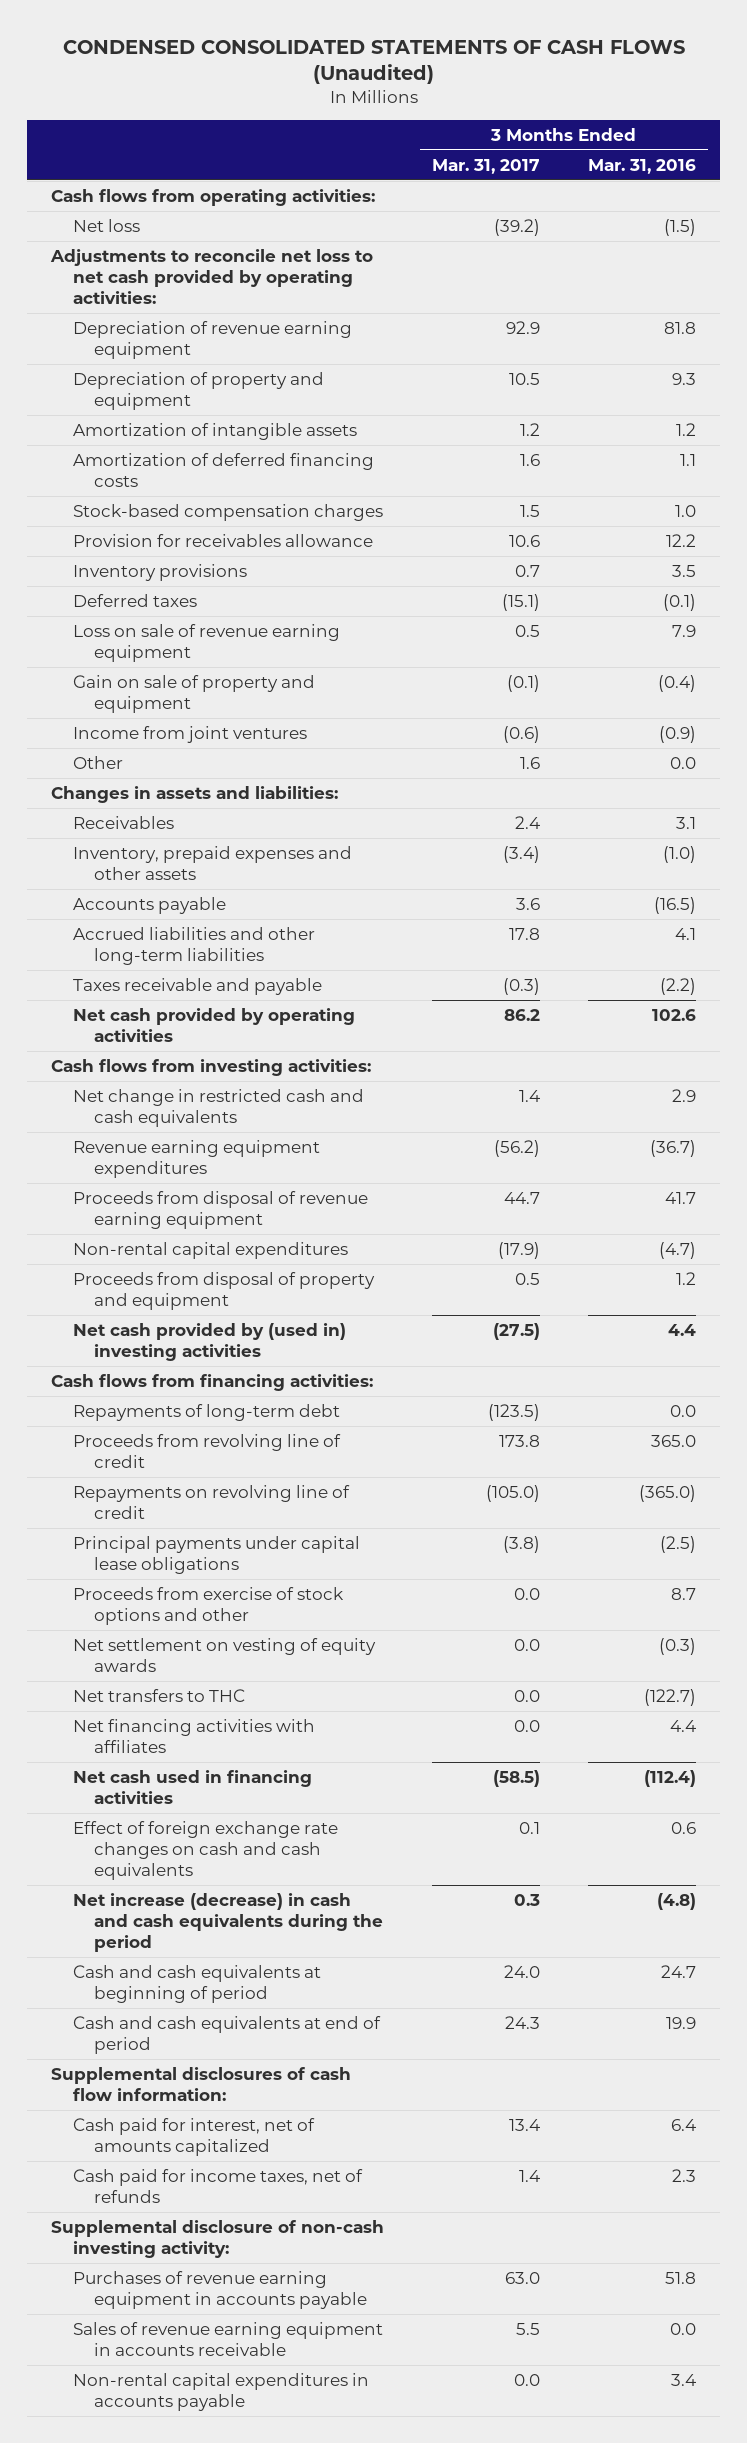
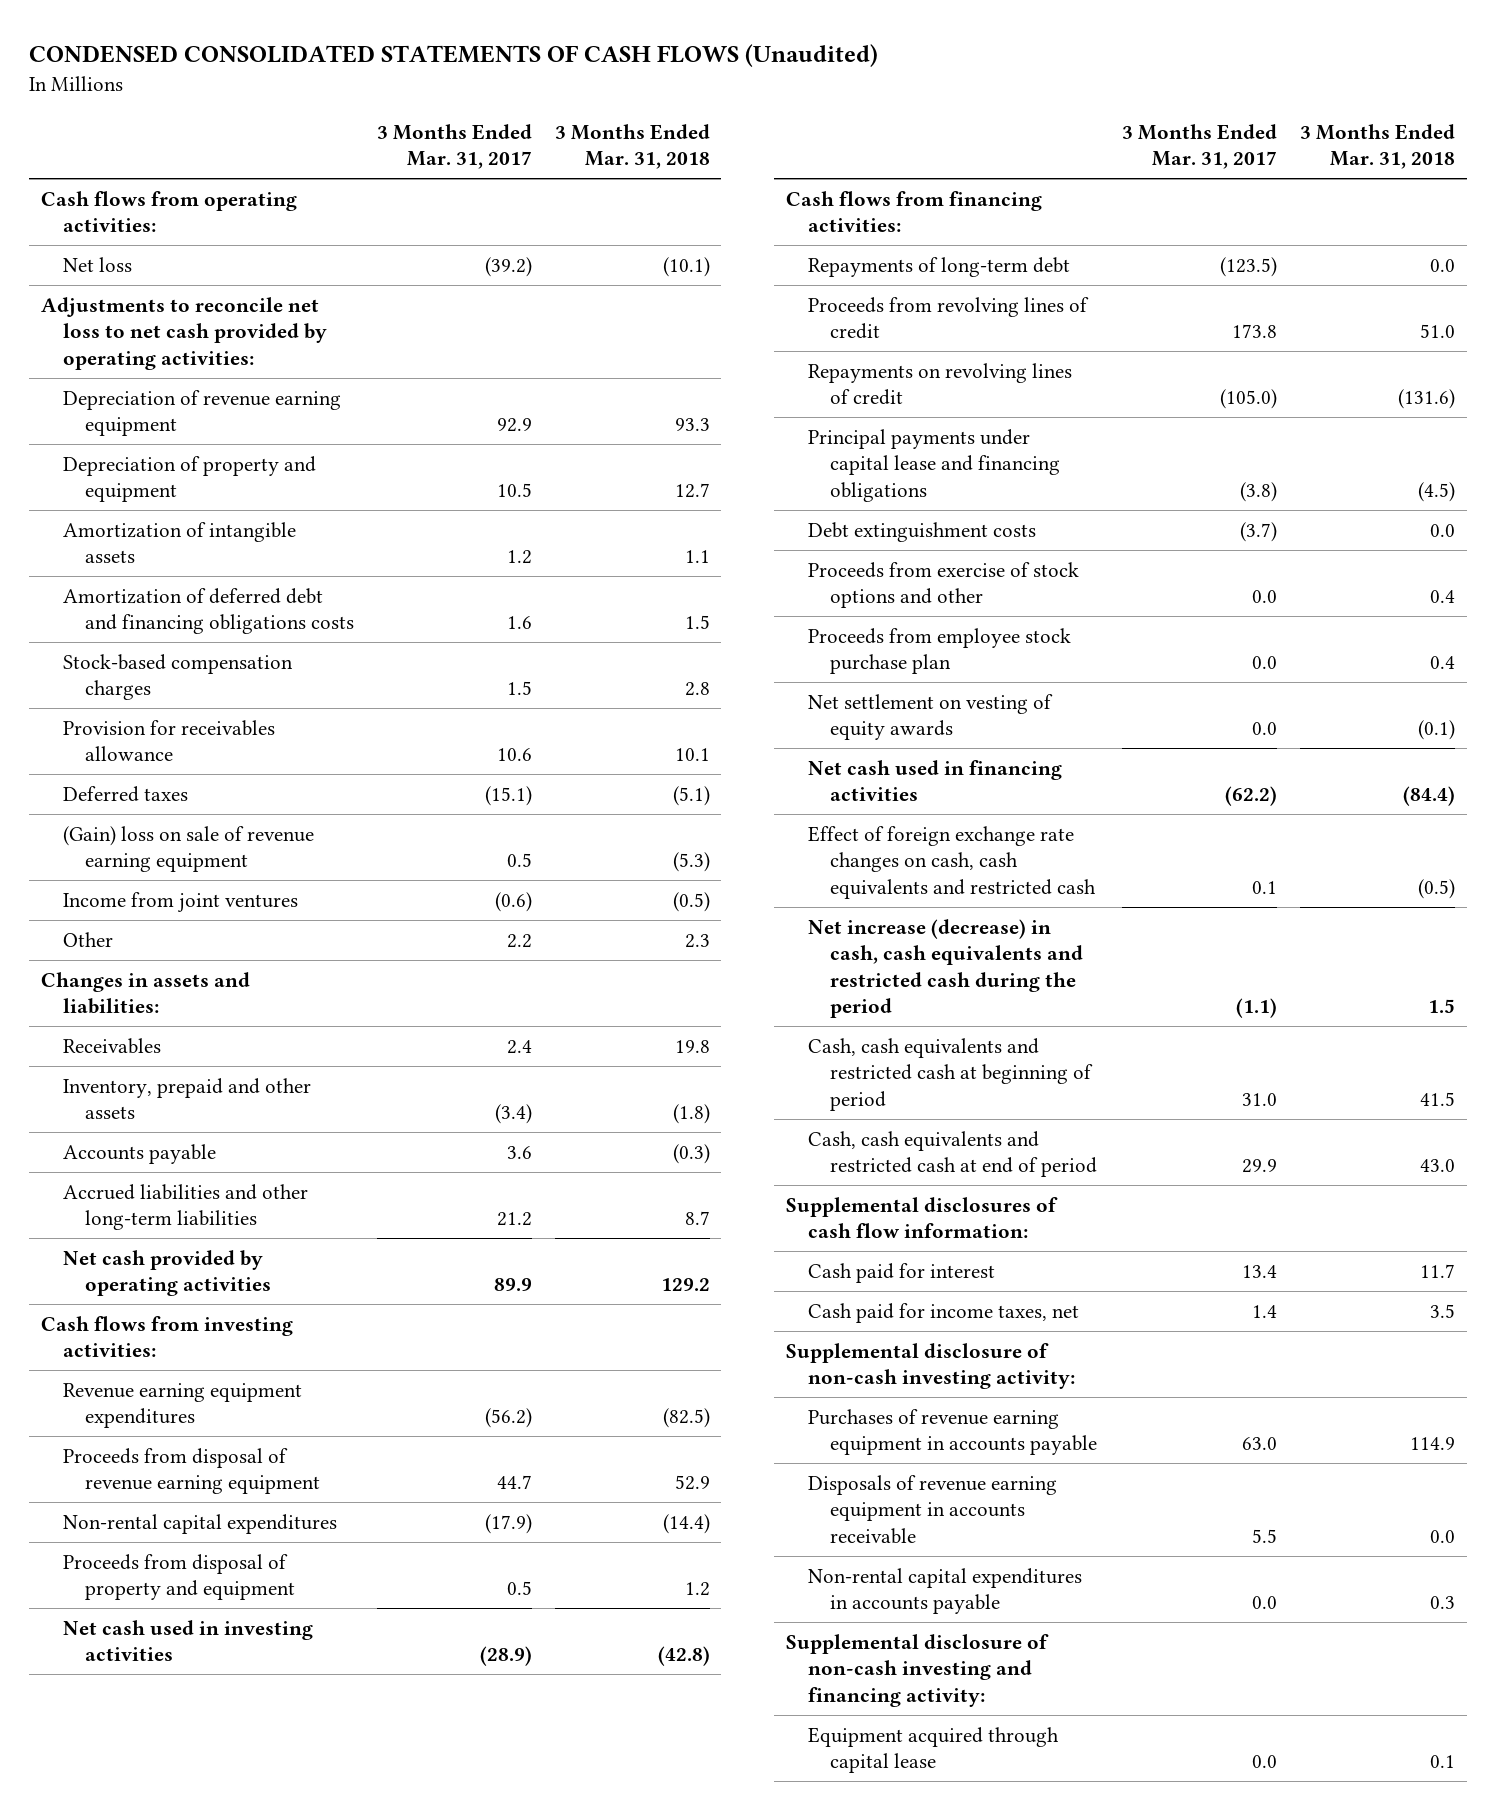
[588,158,697,174] Mar. 31, 2016 -> none
none -> [554,123,710,170] 3 Months Ended Mar. 31, 2018
[72,452,374,488] Amortization of deferred financing costs -> [62,587,354,635] Amortization of deferred debt and financing obligations costs
[72,563,247,581] Inventory provisions -> none
[72,674,315,714] Gain on sale of property and equipment -> none
[72,623,340,663] Loss on sale of revenue earning equipment -> [62,825,314,873] (Gain) loss on sale of revenue earning equipment
[520,756,541,769] 1.6 -> [506,933,532,948] 2.2
[72,845,352,881] Inventory, prepaid expenses and other assets -> [62,1077,311,1120] Inventory, prepaid and other assets
[72,977,322,995] Taxes receivable and payable -> none
[509,927,541,940] 17.8 -> [496,1212,532,1227] 21.2
[504,1008,541,1021] 86.2 -> [493,1278,532,1292] 89.9
[72,1088,364,1128] Net change in restricted cash and cash equivalents -> none
[72,1322,346,1362] Net cash provided by (used in) investing activities -> [62,1619,313,1662] Net cash used in investing activities
[493,1322,541,1340] (27.5) -> [479,1646,532,1667] (28.9)
[72,1433,341,1469] Proceeds from revolving line of credit -> [808,296,1090,340] Proceeds from revolving lines of credit
[72,1484,350,1520] Repayments on revolving line of credit -> [808,362,1073,406] Repayments on revolving lines of credit
[72,1535,360,1575] Principal payments under capital lease obligations -> [808,428,1061,502] Principal payments under capital lease and financing obligations
none -> [808,521,1037,542] Debt extinguishment costs
none -> [808,627,1072,675] Proceeds from employee stock purchase plan
[72,1688,245,1702] Net transfers to THC -> none
[72,1718,315,1754] Net financing activities with affiliates -> none
[493,1769,541,1787] (58.5) -> [1225,786,1278,807] (62.2)
[72,1820,338,1881] Effect of foreign exchange rate changes on cash and cash equivalents -> [808,825,1097,899] Effect of foreign exchange rate changes on cash, cash equivalents and restricted cash
[72,1892,384,1953] Net increase (decrease) in cash and cash equivalents during the period -> [808,918,1084,1019] Net increase (decrease) in cash, cash equivalents and restricted cash during the period
[514,1893,541,1906] 0.3 -> [1236,998,1278,1019] (1.1)
[72,1964,321,2004] Cash and cash equivalents at beginning of period -> [808,1037,1094,1111] Cash, cash equivalents and restricted cash at beginning of period
[504,1964,541,1978] 24.0 -> [1242,1092,1278,1106] 31.0
[72,2015,381,2055] Cash and cash equivalents at end of period -> [808,1130,1098,1178] Cash, cash equivalents and restricted cash at end of period
[505,2015,541,2029] 24.3 -> [1242,1159,1278,1174] 29.9
[72,2117,315,2157] Cash paid for interest, net of amounts capitalized -> [808,1262,996,1283] Cash paid for interest
[72,2168,363,2204] Cash paid for income taxes, net of refunds -> [808,1302,1080,1323] Cash paid for income taxes, net
[72,2321,383,2357] Sales of revenue earning equipment in accounts receivable -> [808,1474,1058,1544] Disposals of revenue earning equipment in accounts receivable
none -> [785,1633,1049,1707] Supplemental disclosure of non-cash investing and financing activity:
none -> [808,1726,1060,1774] Equipment acquired through capital lease

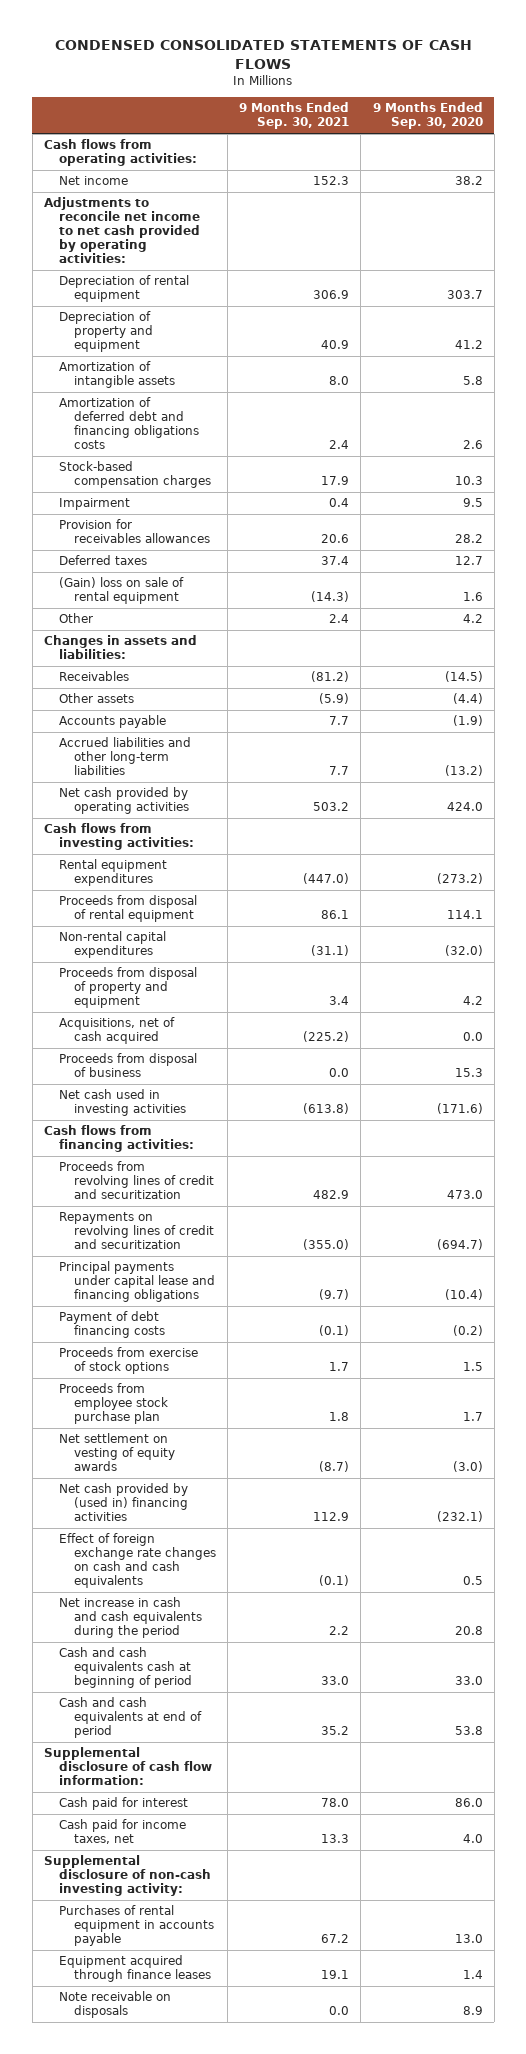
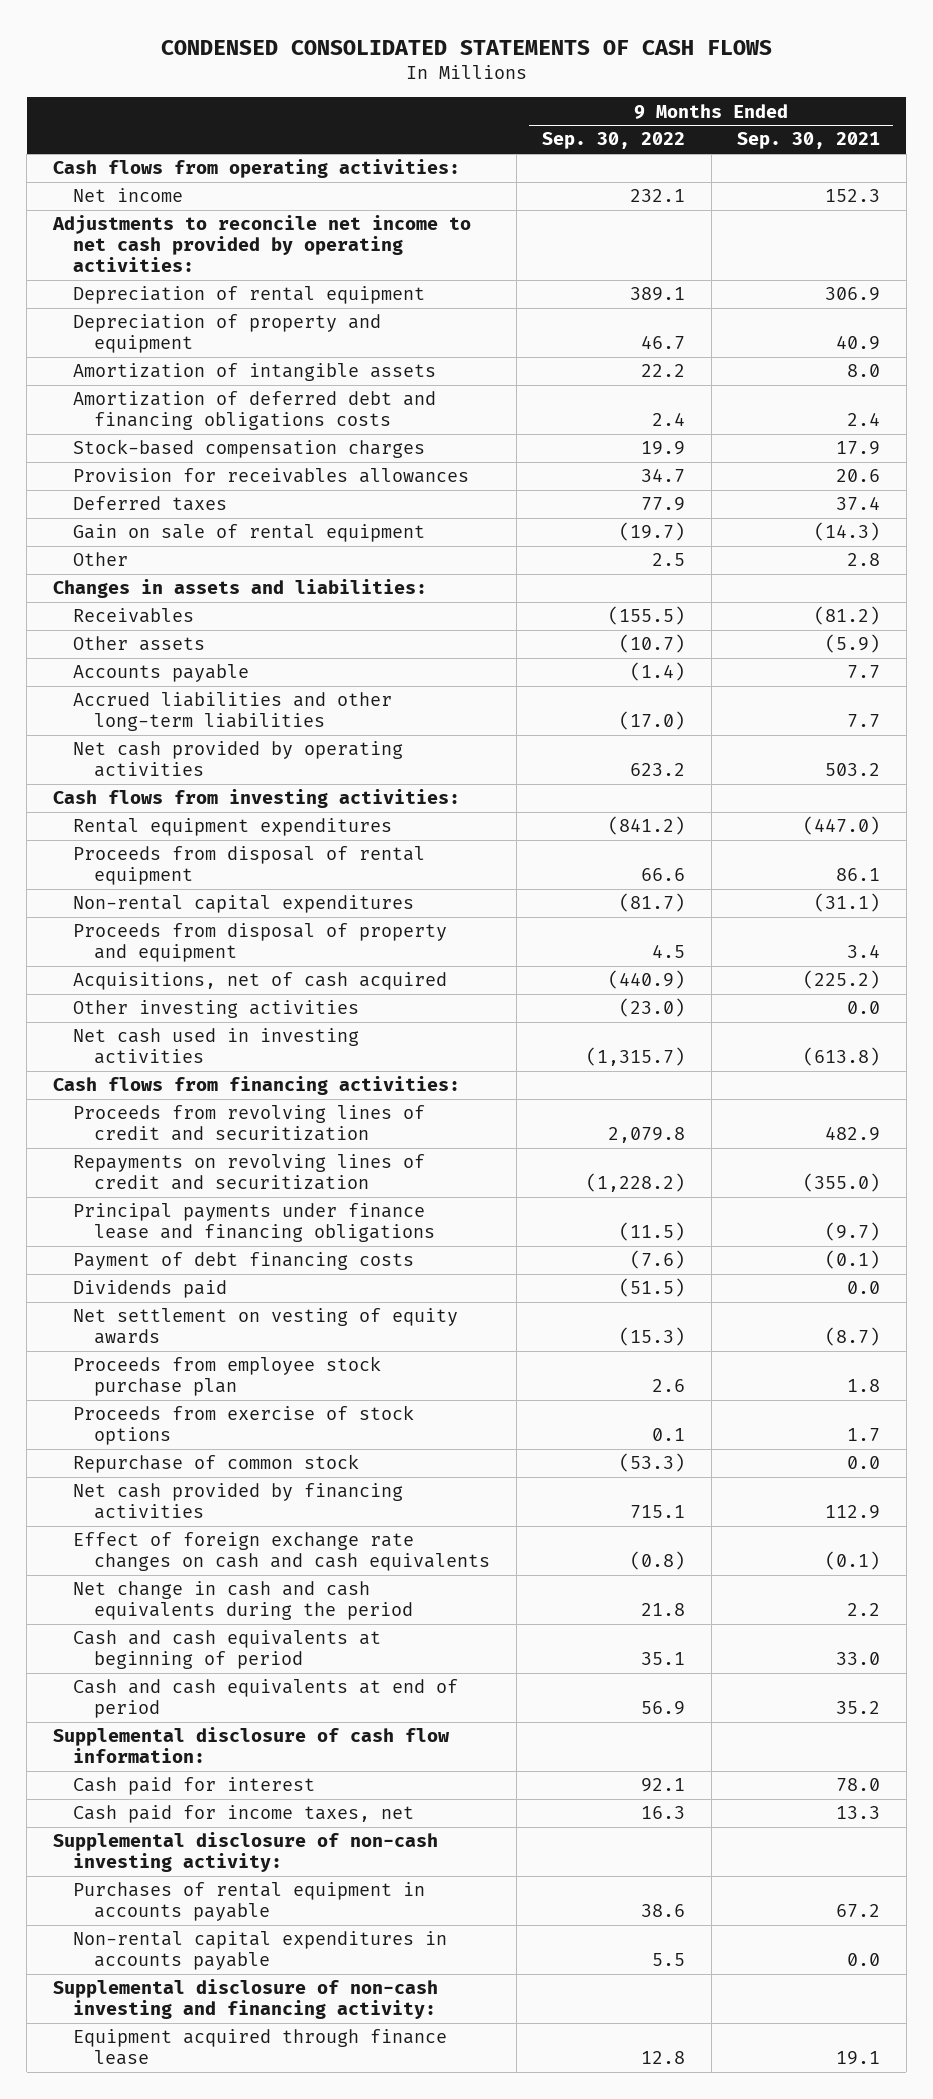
[372,102,483,130] 9 Months Ended Sep. 30, 2020 -> none
none -> [542,132,686,150] Sep. 30, 2022
[58,498,130,511] Impairment -> none
[58,577,184,605] (Gain) loss on sale of rental equipment -> [73,524,426,543] Gain on sale of rental equipment
[329,614,350,624] 2.4 -> [847,553,881,567] 2.8
[58,1053,197,1078] Proceeds from disposal of business -> none
none -> [73,1000,360,1019] Other investing activities
[58,1261,216,1303] Principal payments under capital lease and financing obligations -> [73,1203,436,1243] Principal payments under finance lease and financing obligations
none -> [73,1280,228,1299] Dividends paid
[58,1383,169,1425] Proceeds from employee stock purchase plan -> [73,1356,382,1397] Proceeds from employee stock purchase plan
[58,1347,198,1375] Proceeds from exercise of stock options -> [73,1405,415,1446] Proceeds from exercise of stock options
none -> [73,1454,360,1474] Repurchase of common stock
[58,1483,189,1522] Net cash provided by (used in) financing activities -> [73,1483,404,1520] Net cash provided by financing activities
[58,1597,203,1639] Net increase in cash and cash equivalents during the period -> [73,1581,414,1621] Net change in cash and cash equivalents during the period
[58,1647,193,1689] Cash and cash equivalents cash at beginning of period -> [73,1630,382,1670] Cash and cash equivalents at beginning of period
[58,1991,171,2019] Note receivable on disposals -> none
none -> [73,1931,448,1971] Non-rental capital expenditures in accounts payable
none -> [52,1979,438,2020] Supplemental disclosure of non-cash investing and financing activity:
[58,1955,212,1983] Equipment acquired through finance leases -> [73,2029,448,2066] Equipment acquired through finance lease

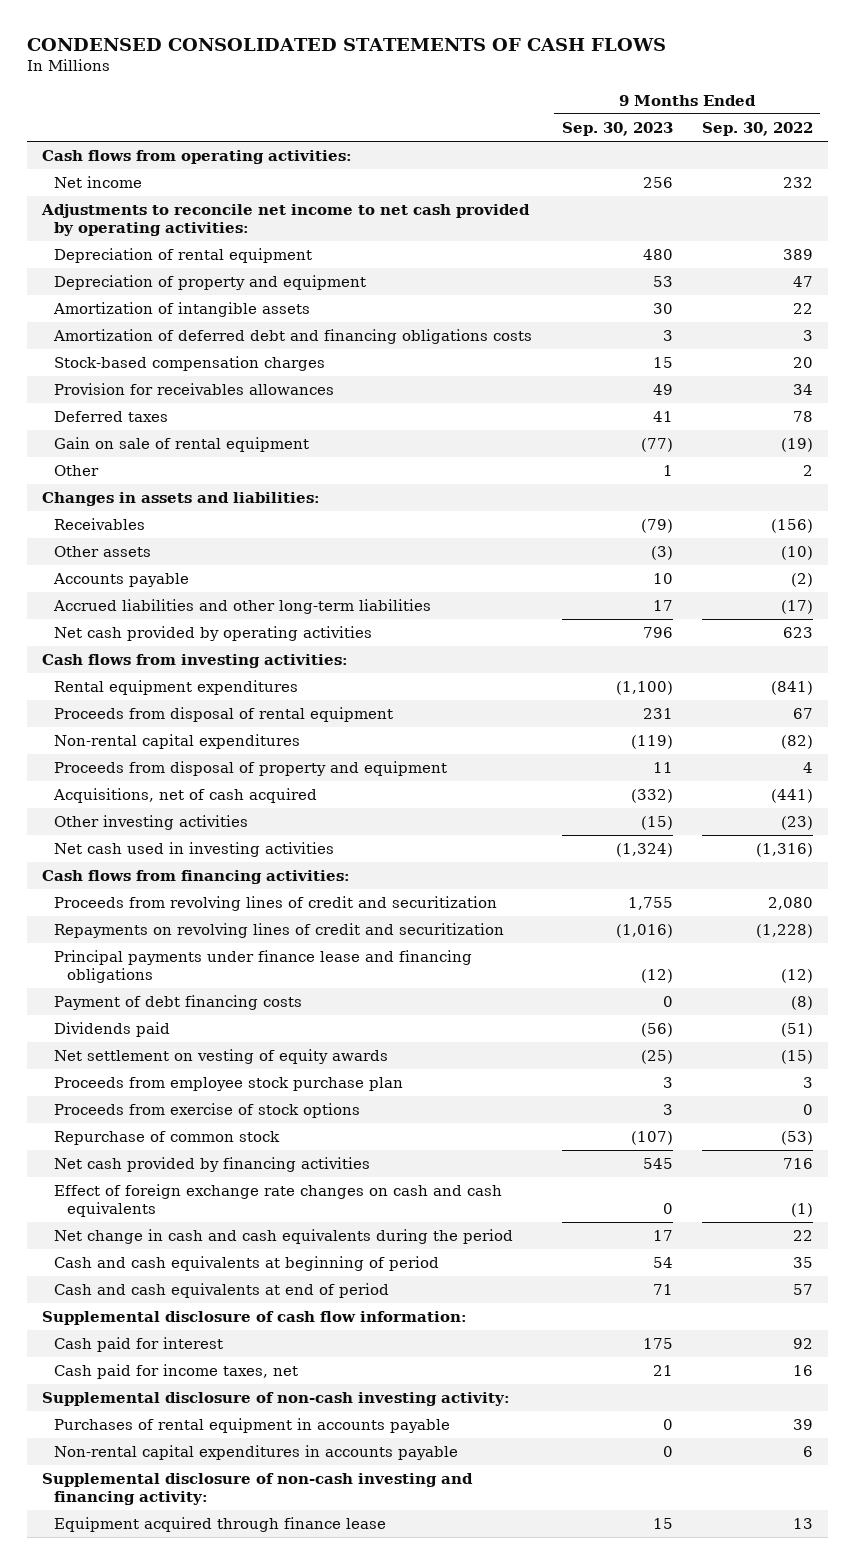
[737,132,881,150] Sep. 30, 2021 -> none
none -> [561,121,673,136] Sep. 30, 2023
[630,189,686,203] 232.1 -> [782,177,813,189] 232
[630,287,686,302] 389.1 -> [782,249,813,261] 389
[641,336,686,350] 46.7 -> [792,276,813,288] 47
[641,364,686,378] 22.2 -> [792,303,813,315] 22
[652,413,686,427] 2.4 -> [802,330,813,342] 3
[641,441,686,456] 19.9 -> [792,357,813,369] 20
[641,469,686,483] 34.7 -> [792,384,813,396] 34
[641,497,686,512] 77.9 -> [792,411,813,423] 78
[619,522,686,542] (19.7) -> [780,438,813,453] (19)
[652,553,686,567] 2.5 -> [802,465,813,477] 2
[608,606,686,626] (155.5) -> [770,519,813,534] (156)
[619,634,686,654] (10.7) -> [780,546,813,561] (10)
[630,662,686,682] (1.4) -> [790,573,813,588] (2)
[619,711,686,731] (17.0) -> [780,600,813,615] (17)
[630,763,686,777] 623.2 -> [782,627,813,639] 623
[608,816,686,836] (841.2) -> [770,681,813,696] (841)
[641,868,686,882] 66.6 -> [792,708,813,720] 67
[619,893,686,913] (81.7) -> [780,735,813,750] (82)
[652,945,686,959] 4.5 -> [802,762,813,774] 4
[608,970,686,990] (440.9) -> [770,789,813,804] (441)
[619,998,686,1018] (23.0) -> [780,816,813,831] (23)
[586,1047,686,1067] (1,315.7) -> [755,843,813,858] (1,316)
[608,1127,686,1144] 2,079.8 -> [767,897,813,911] 2,080
[586,1173,686,1193] (1,228.2) -> [755,924,813,939] (1,228)
[619,1222,686,1242] (11.5) -> [780,968,813,983] (12)
[630,1250,686,1270] (7.6) -> [790,996,813,1011] (8)
[619,1278,686,1298] (51.5) -> [780,1023,813,1038] (51)
[619,1327,686,1347] (15.3) -> [780,1050,813,1065] (15)
[652,1379,686,1393] 2.6 -> [802,1077,813,1089] 3
[652,1428,686,1442] 0.1 -> [802,1104,813,1116] 0
[619,1453,686,1473] (53.3) -> [780,1131,813,1146] (53)
[630,1505,686,1519] 715.1 -> [782,1158,813,1170] 716
[630,1551,686,1571] (0.8) -> [790,1202,813,1217] (1)
[641,1603,686,1617] 21.8 -> [792,1230,813,1242] 22
[641,1652,686,1666] 35.1 -> [792,1257,813,1269] 35
[641,1701,686,1716] 56.9 -> [792,1284,813,1296] 57
[641,1778,686,1793] 92.1 -> [792,1338,813,1350] 92
[641,1806,686,1820] 16.3 -> [792,1365,813,1377] 16
[641,1904,686,1918] 38.6 -> [792,1419,813,1431] 39
[652,1953,686,1967] 5.5 -> [802,1446,813,1458] 6
[641,2051,686,2065] 12.8 -> [792,1518,813,1530] 13

